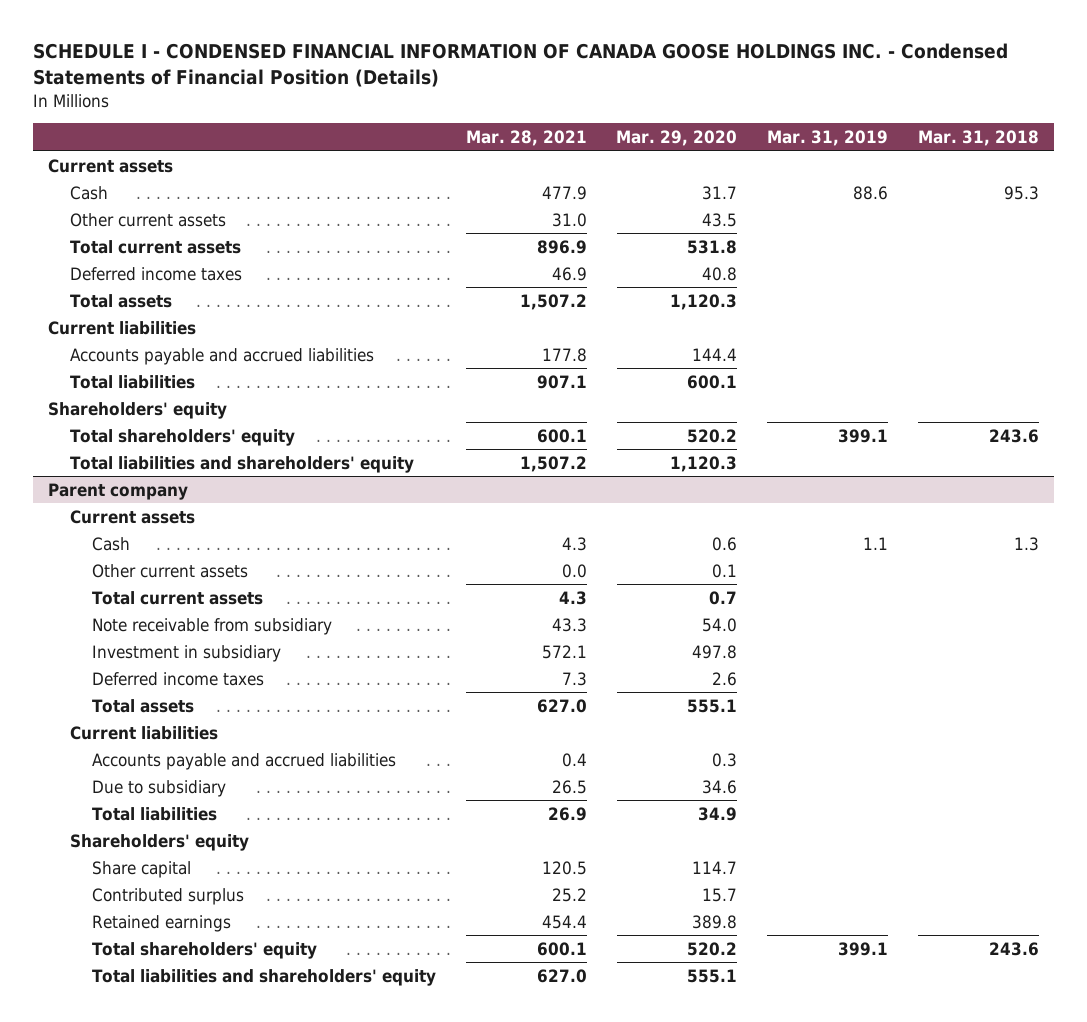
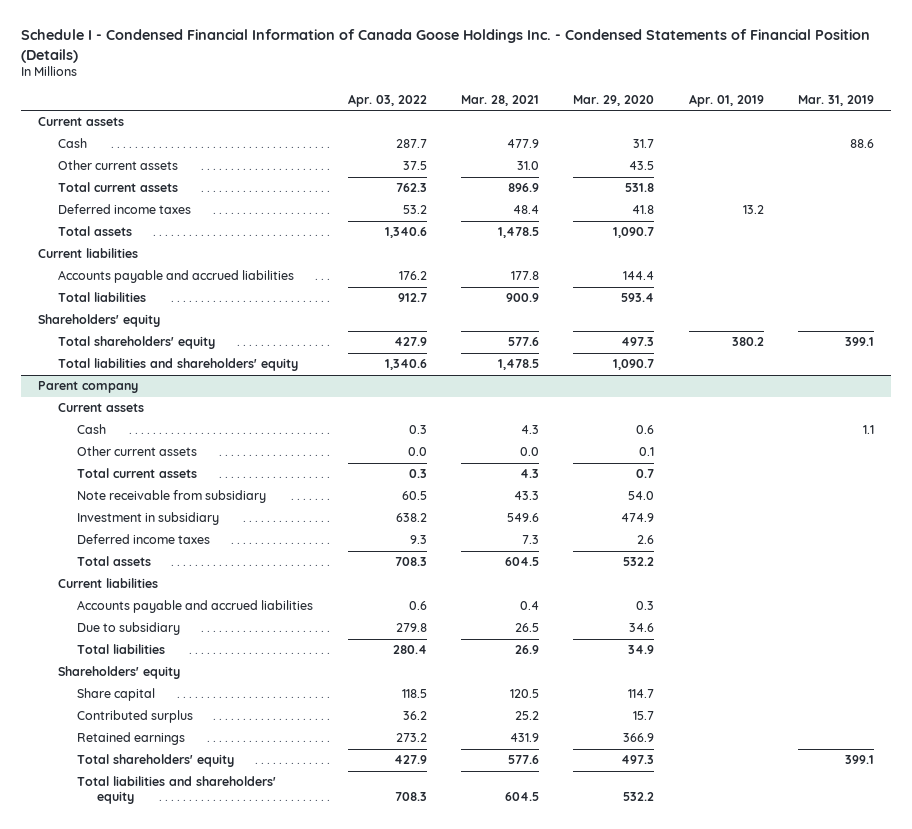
[32,43,1008,88] SCHEDULE I - CONDENSED FINANCIAL INFORMATION OF CANADA GOOSE HOLDINGS INC. - Condensed Statements of Financial Position (Details) -> [20,29,870,63] Schedule I - Condensed Financial Information of Canada Goose Holdings Inc. - Condensed Statements of Financial Position (Details)
[918,130,1040,147] Mar. 31, 2018 -> none
none -> [347,94,427,108] Apr. 03, 2022
none -> [688,94,764,108] Apr. 01, 2019
[551,266,587,281] 46.9 -> [512,205,539,215] 48.4
[702,266,738,281] 40.8 -> [632,205,655,215] 41.8
[519,293,587,310] 1,507.2 -> [497,227,539,239] 1,478.5
[670,293,738,310] 1,120.3 -> [613,227,655,239] 1,090.7
[536,374,587,389] 907.1 -> [505,293,539,303] 900.9
[687,374,738,389] 600.1 -> [621,293,655,303] 593.4
[536,428,587,443] 600.1 -> [507,337,539,347] 577.6
[687,428,738,443] 520.2 -> [621,337,655,347] 497.3
[519,455,587,472] 1,507.2 -> [497,359,539,371] 1,478.5
[670,455,738,472] 1,120.3 -> [613,359,655,371] 1,090.7
[541,644,587,659] 572.1 -> [506,513,539,523] 549.6
[692,644,738,659] 497.8 -> [621,513,655,523] 474.9
[536,698,587,713] 627.0 -> [504,557,539,567] 604.5
[687,698,738,713] 555.1 -> [623,557,655,567] 532.2
[541,914,587,929] 454.4 -> [509,733,539,743] 431.9
[692,914,738,929] 389.8 -> [623,733,655,743] 366.9
[536,941,587,956] 600.1 -> [507,755,539,765] 577.6
[687,941,738,956] 520.2 -> [621,755,655,765] 497.3
[536,968,587,983] 627.0 -> [504,792,539,802] 604.5
[687,968,738,983] 555.1 -> [623,792,655,802] 532.2

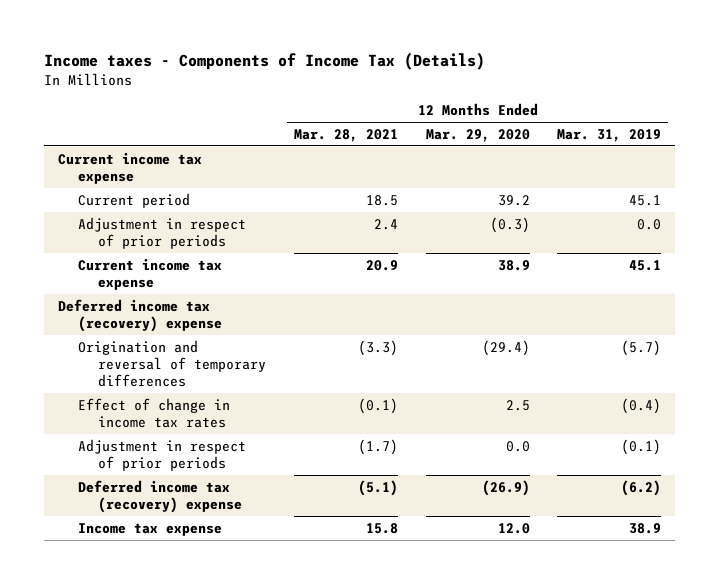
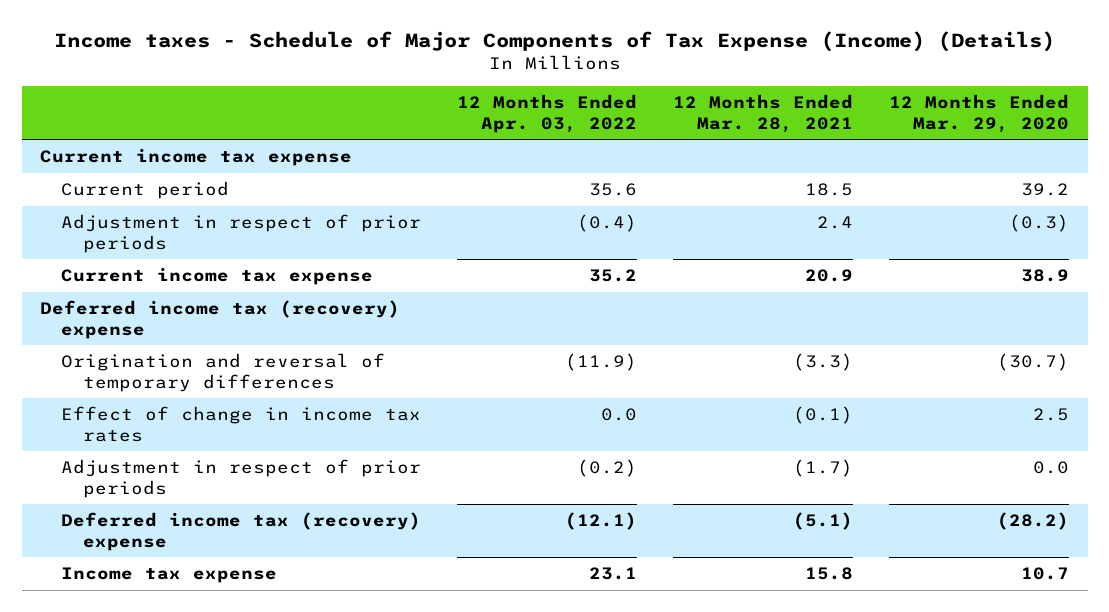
[43,51,485,70] Income taxes - Components of Income Tax (Details) -> [53,31,1055,53] Income taxes - Schedule of Major Components of Tax Expense (Income) (Details)
[557,128,662,142] Mar. 31, 2019 -> none
none -> [457,94,638,133] 12 Months Ended Apr. 03, 2022
[481,339,530,356] (29.4) -> [997,353,1070,372] (30.7)
[481,479,530,496] (26.9) -> [997,512,1070,531] (28.2)
[497,522,530,534] 12.0 -> [1021,567,1070,581] 10.7

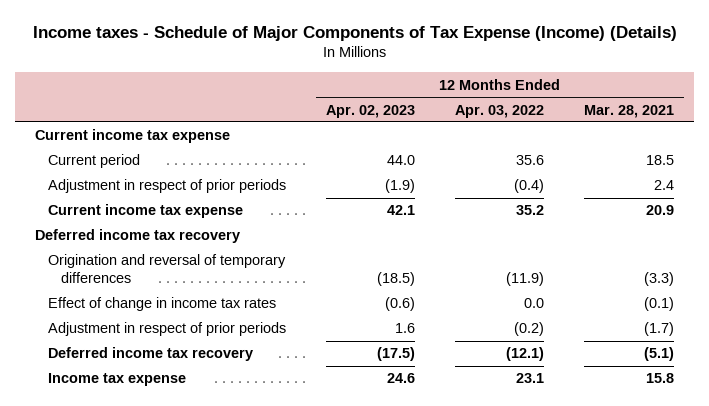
[889,94,1070,133] 12 Months Ended Mar. 29, 2020 -> none
none -> [325,104,415,118] Apr. 02, 2023
[39,300,400,339] Deferred income tax (recovery) expense -> [35,229,241,244] Deferred income tax recovery
[61,512,422,551] Deferred income tax (recovery) expense -> [47,347,253,362] Deferred income tax recovery

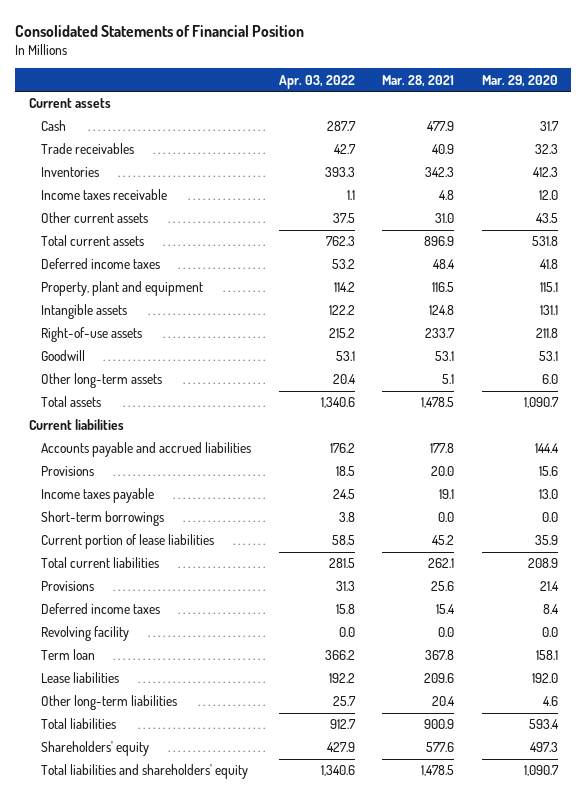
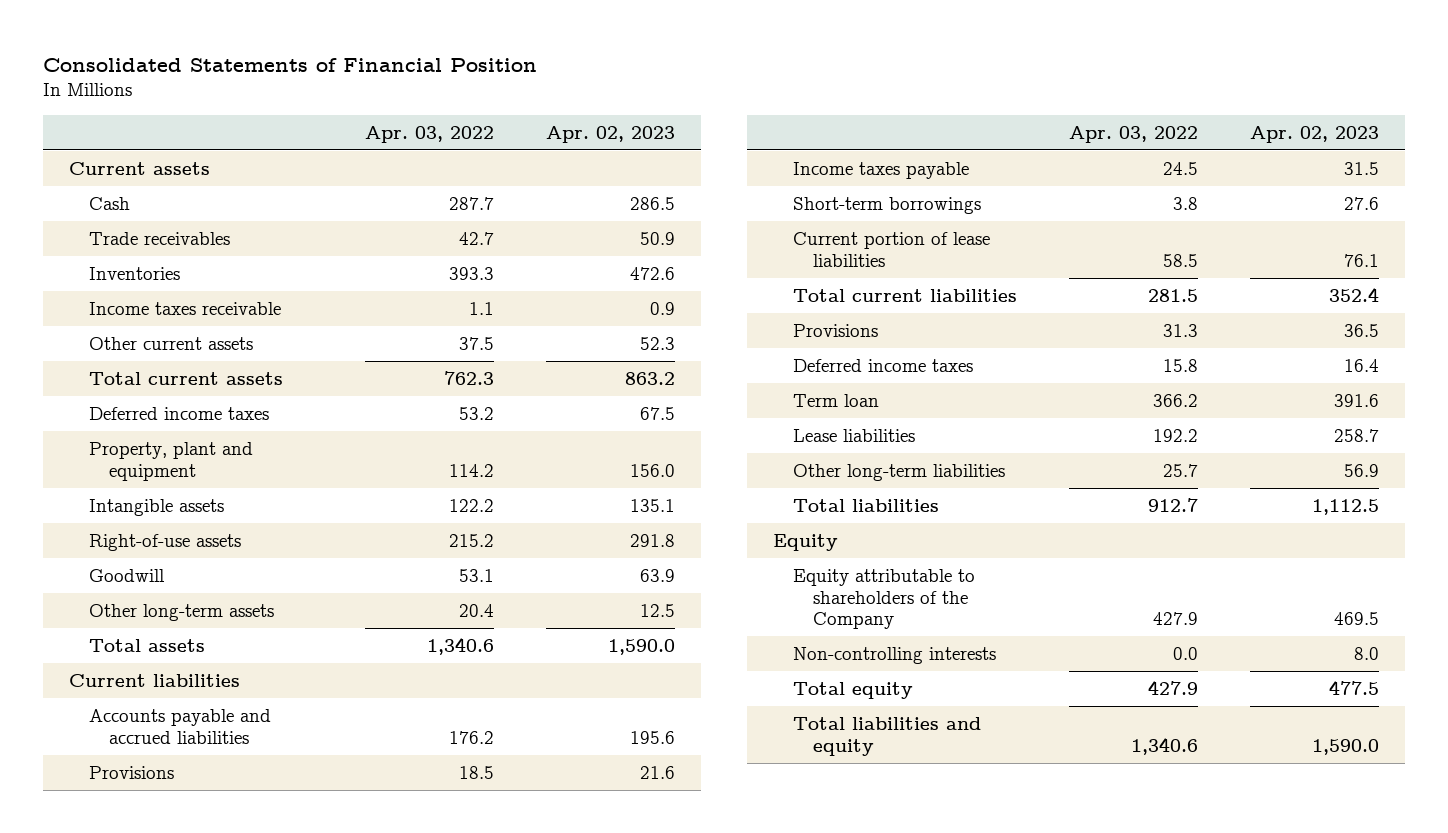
[382,74,455,87] Mar. 28, 2021 -> none
[481,74,558,87] Mar. 29, 2020 -> none
none -> [545,125,675,143] Apr. 02, 2023
[41,626,130,642] Revolving facility -> none
none -> [772,533,838,551] Equity
none -> [792,568,975,630] Equity attributable to shareholders of the Company
none -> [792,646,996,664] Non-controlling interests
[41,741,150,757] Shareholders' equity -> [792,681,913,699] Total equity
[41,764,249,780] Total liabilities and shareholders' equity -> [792,716,981,756] Total liabilities and equity

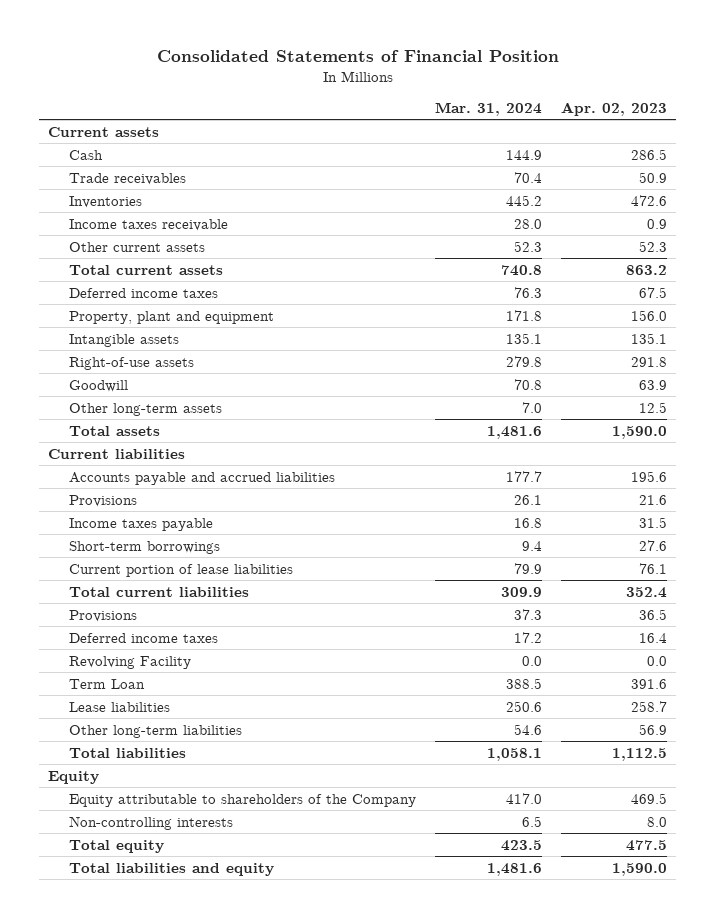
[364,125,494,143] Apr. 03, 2022 -> none
none -> [435,101,543,116] Mar. 31, 2024
none -> [69,655,192,669] Revolving Facility
[792,393,879,407] Term loan -> [69,678,146,689] Term Loan

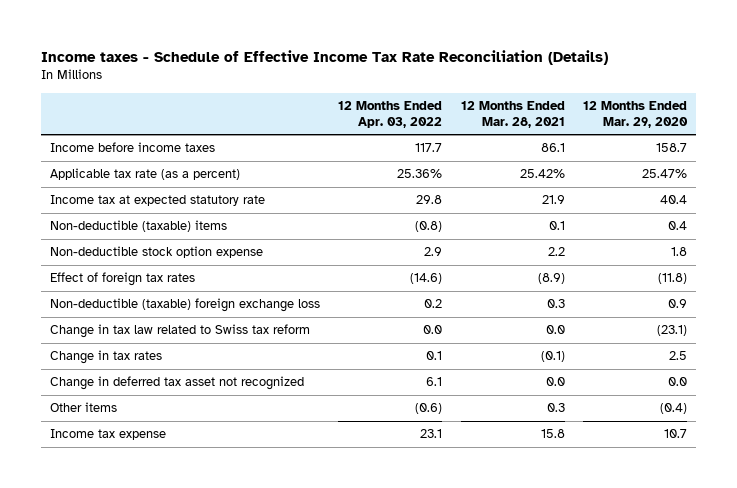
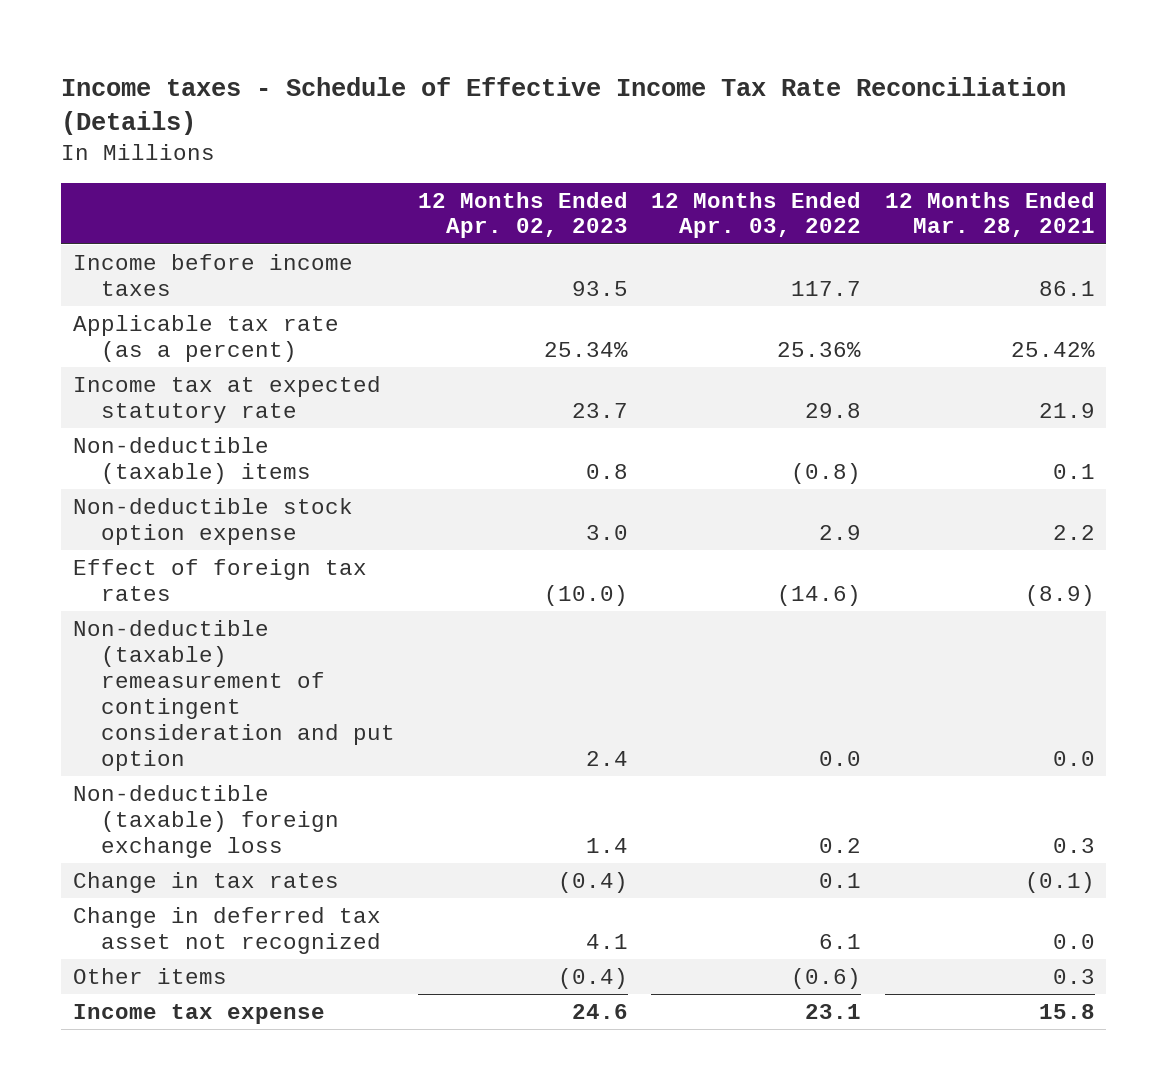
[582,100,688,128] 12 Months Ended Mar. 29, 2020 -> none
none -> [417,191,628,239] 12 Months Ended Apr. 02, 2023
none -> [72,620,395,771] Non-deductible (taxable) remeasurement of contingent consideration and put option
[50,324,311,339] Change in tax law related to Swiss tax reform -> none

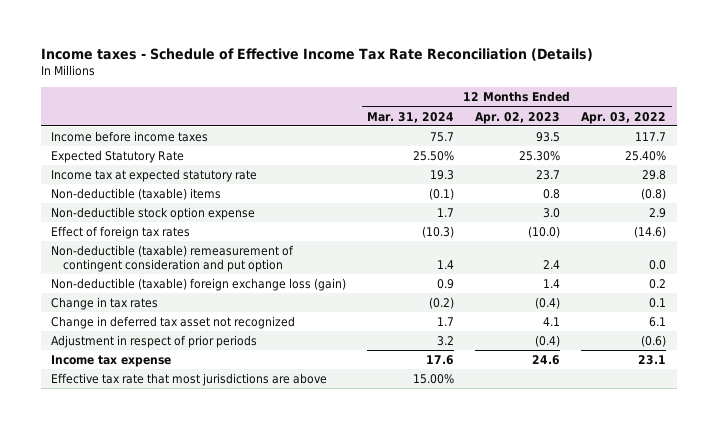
[884,191,1095,238] 12 Months Ended Mar. 28, 2021 -> none
none -> [367,111,455,123] Mar. 31, 2024
[72,315,339,362] Applicable tax rate (as a percent) -> none
none -> [51,149,185,163] Expected Statutory Rate
[72,785,339,858] Non-deductible (taxable) foreign exchange loss -> [51,277,347,291] Non-deductible (taxable) foreign exchange loss (gain)
[72,968,227,985] Other items -> none
none -> [51,334,258,348] Adjustment in respect of prior periods
none -> [51,372,328,386] Effective tax rate that most jurisdictions are above

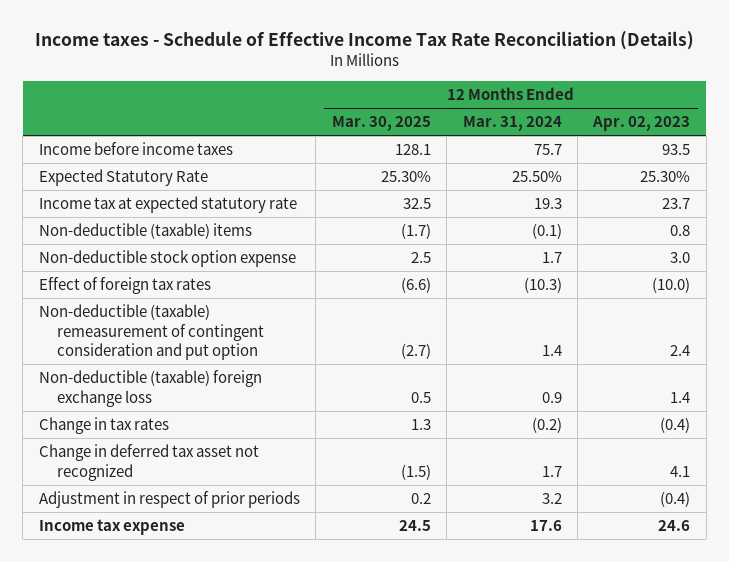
[581,111,667,124] Apr. 03, 2022 -> none
none -> [331,116,431,132] Mar. 30, 2025
[51,277,347,291] Non-deductible (taxable) foreign exchange loss (gain) -> [38,370,262,407] Non-deductible (taxable) foreign exchange loss
[51,372,328,386] Effective tax rate that most jurisdictions are above -> none

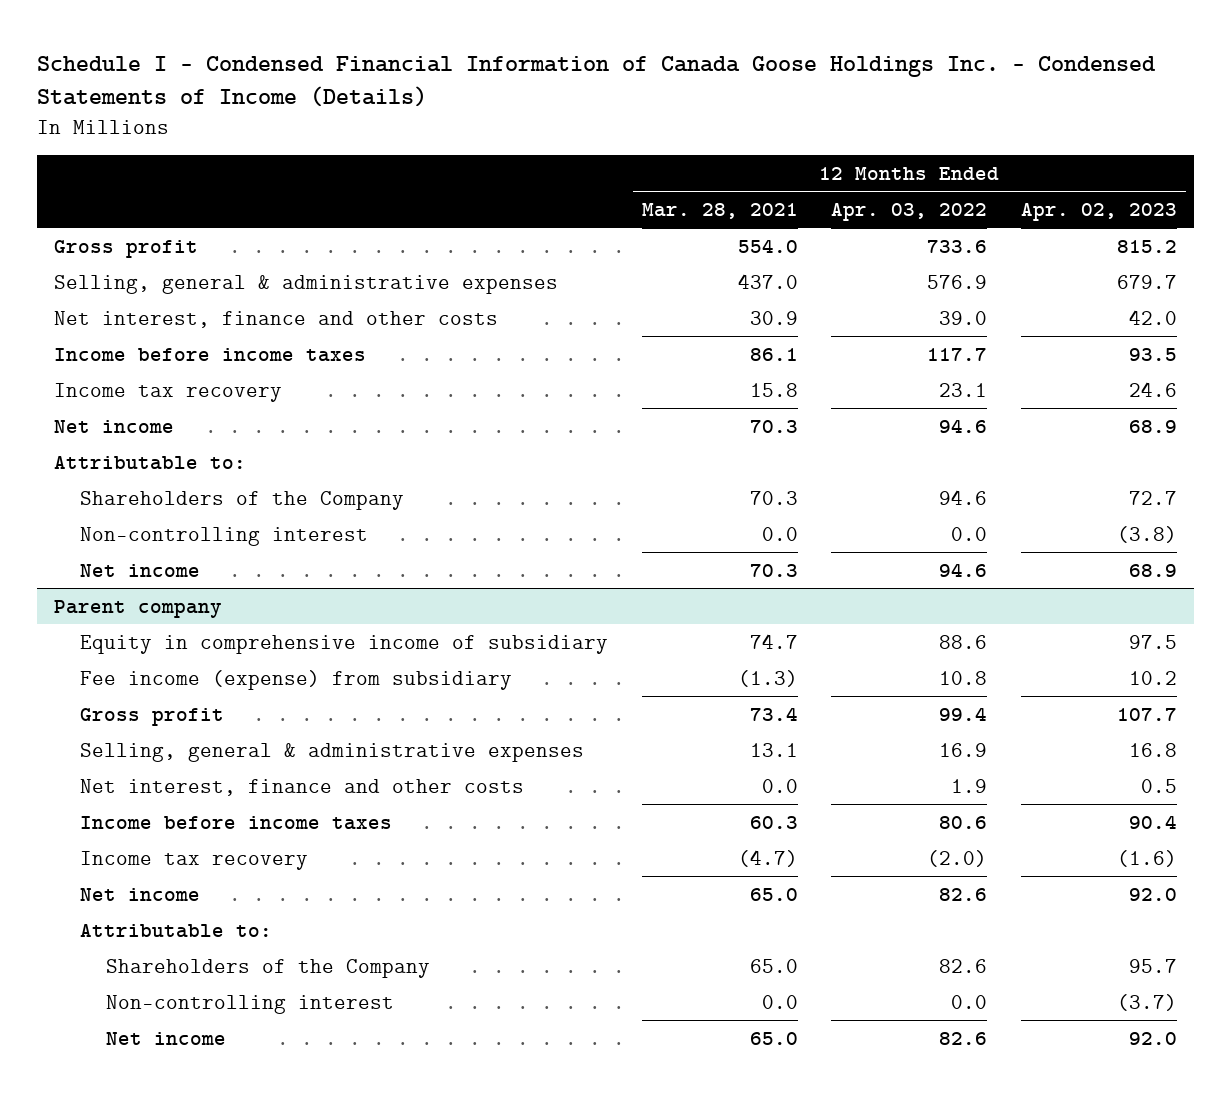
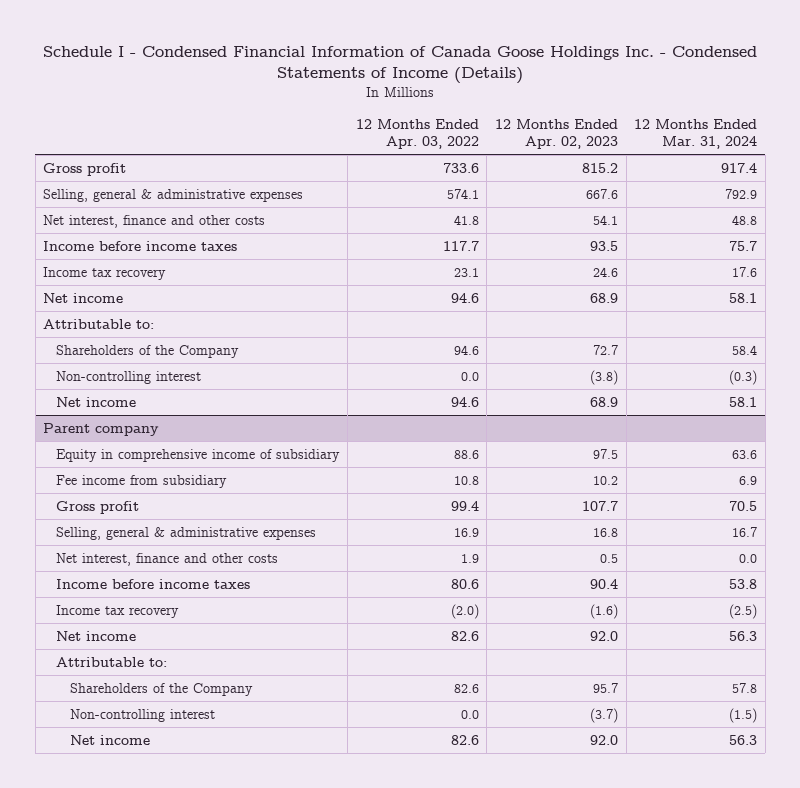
[641,202,798,219] Mar. 28, 2021 -> none
none -> [634,118,758,150] 12 Months Ended Mar. 31, 2024
[927,274,988,289] 576.9 -> [446,188,479,199] 574.1
[1117,274,1178,289] 679.7 -> [585,188,618,199] 667.6
[939,310,988,325] 39.0 -> [453,214,479,225] 41.8
[1129,309,1178,325] 42.0 -> [592,214,618,225] 54.1
[79,669,512,690] Fee income (expense) from subsidiary -> [56,474,228,488] Fee income from subsidiary

